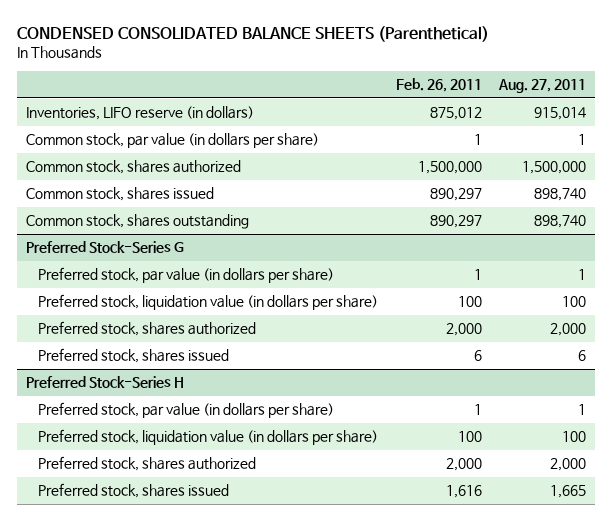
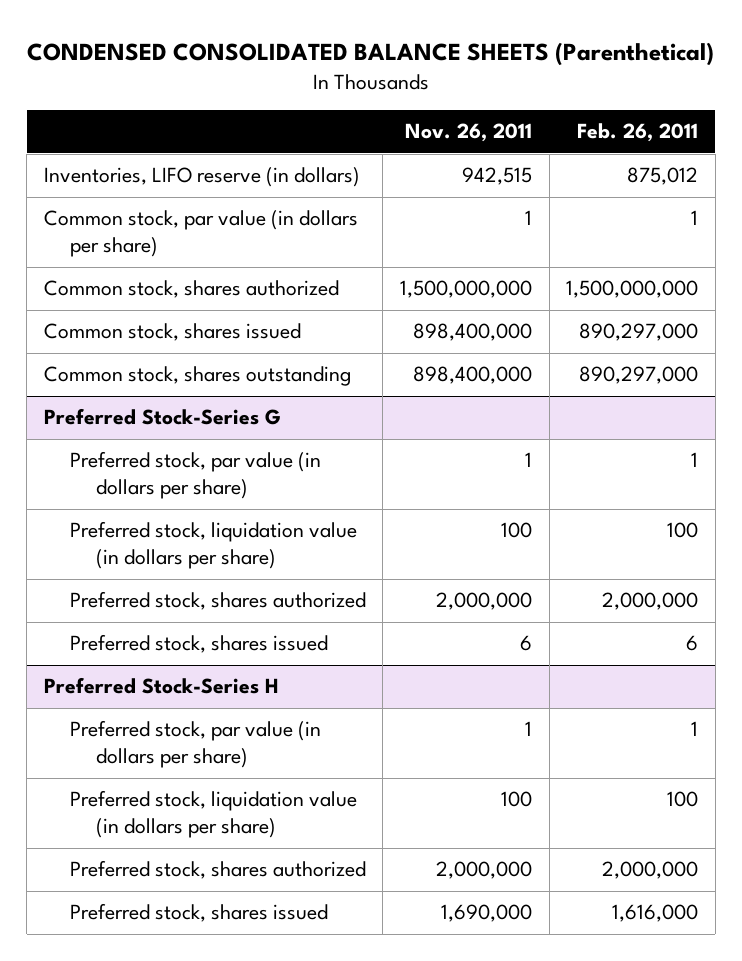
[497,79,586,94] Aug. 27, 2011 -> none
none -> [404,123,532,143] Nov. 26, 2011
[417,161,482,175] 1,500,000 -> [566,280,699,299] 1,500,000,000
[429,188,482,202] 890,297 -> [579,323,699,342] 890,297,000
[429,215,482,229] 890,297 -> [579,366,699,385] 890,297,000
[445,323,482,337] 2,000 -> [602,592,699,611] 2,000,000
[445,458,482,472] 2,000 -> [602,861,699,880] 2,000,000
[445,485,482,499] 1,616 -> [612,904,699,923] 1,616,000

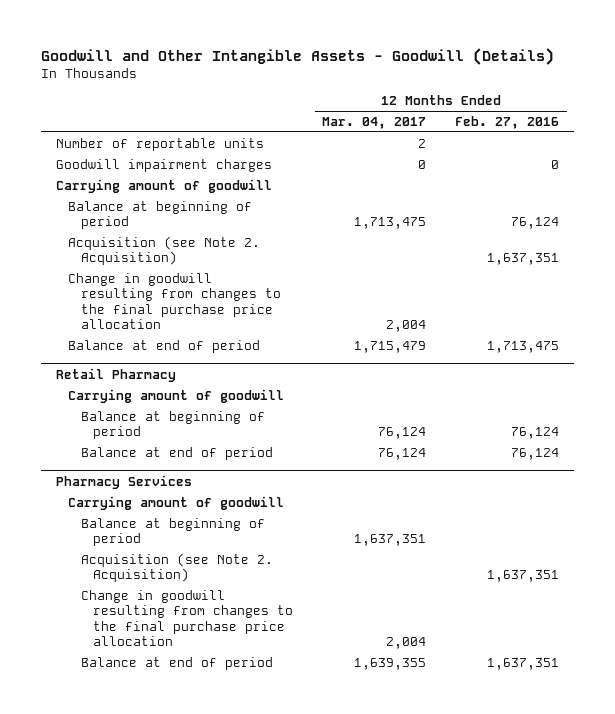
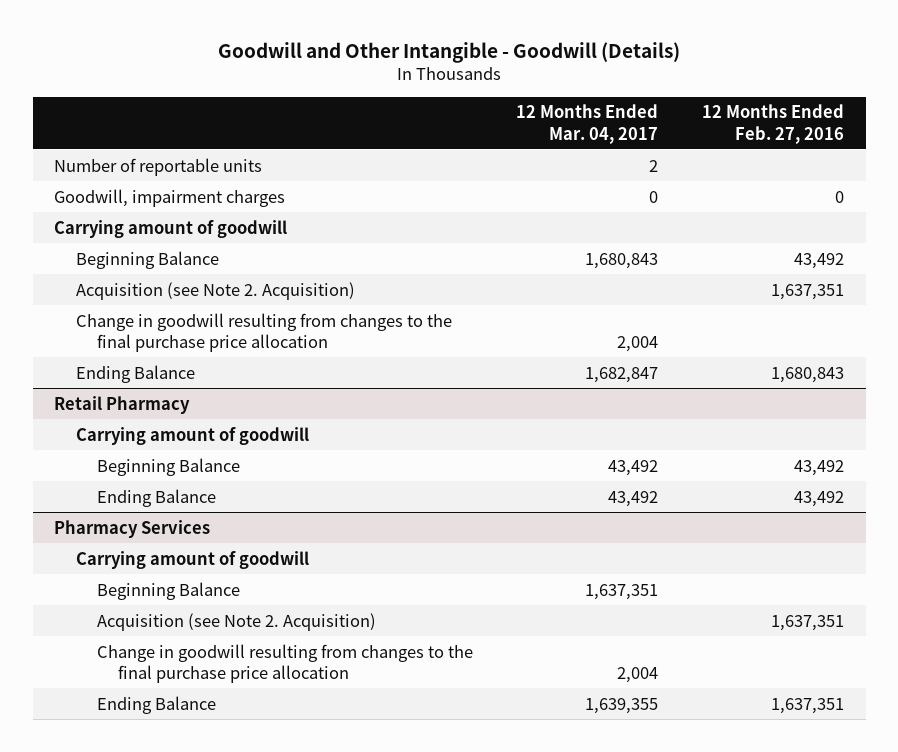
[41,47,555,65] Goodwill and Other Intangible Assets - Goodwill (Details) -> [218,42,681,64] Goodwill and Other Intangible - Goodwill (Details)
[55,158,272,172] Goodwill impairment charges -> [54,188,286,207] Goodwill, impairment charges
[68,200,253,230] Balance at beginning of period -> [75,250,219,269] Beginning Balance
[354,217,427,230] 1,713,475 -> [585,252,659,269] 1,680,843
[511,217,560,230] 76,124 -> [794,252,845,269] 43,492
[68,339,261,353] Balance at end of period -> none
none -> [75,364,195,383] Ending Balance
[80,446,273,460] Balance at end of period -> none
[80,410,265,440] Balance at beginning of period -> [96,457,240,476] Beginning Balance
[378,427,427,440] 76,124 -> [608,459,659,476] 43,492
[511,427,560,440] 76,124 -> [794,459,845,476] 43,492
none -> [96,488,216,507] Ending Balance
[80,517,265,547] Balance at beginning of period -> [96,581,240,600] Beginning Balance
[80,656,273,670] Balance at end of period -> [96,695,216,714] Ending Balance

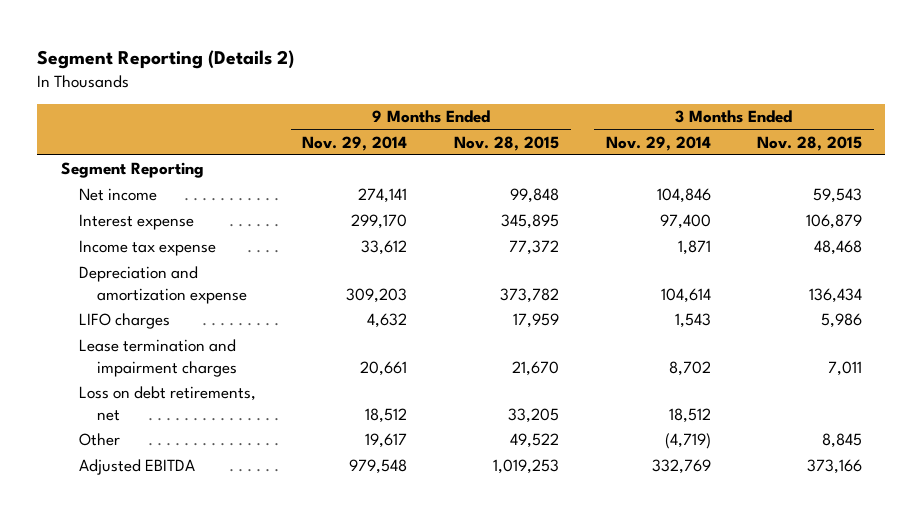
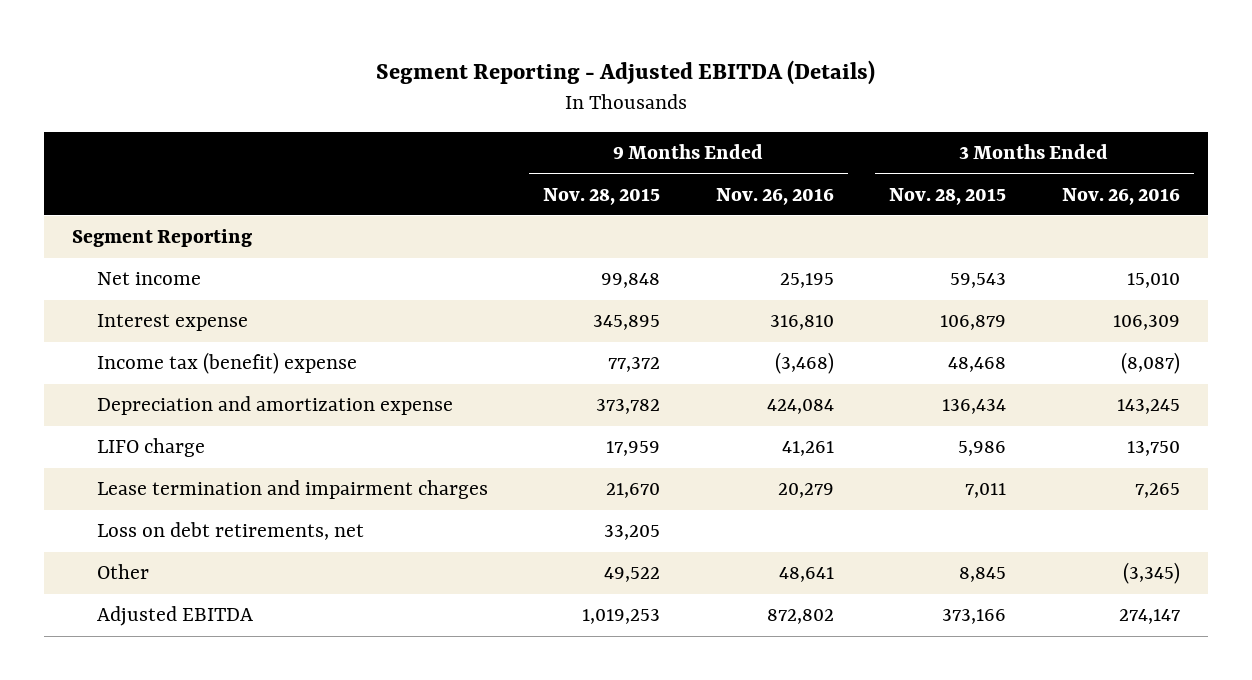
[37,49,295,69] Segment Reporting (Details 2) -> [375,60,875,86] Segment Reporting - Adjusted EBITDA (Details)
[302,135,408,151] Nov. 29, 2014 -> none
[605,135,711,151] Nov. 29, 2014 -> none
none -> [715,187,834,205] Nov. 26, 2016
none -> [1061,187,1180,205] Nov. 26, 2016
[78,240,216,257] Income tax expense -> [96,352,357,375] Income tax (benefit) expense
[78,313,170,330] LIFO charges -> [96,438,205,458] LIFO charge

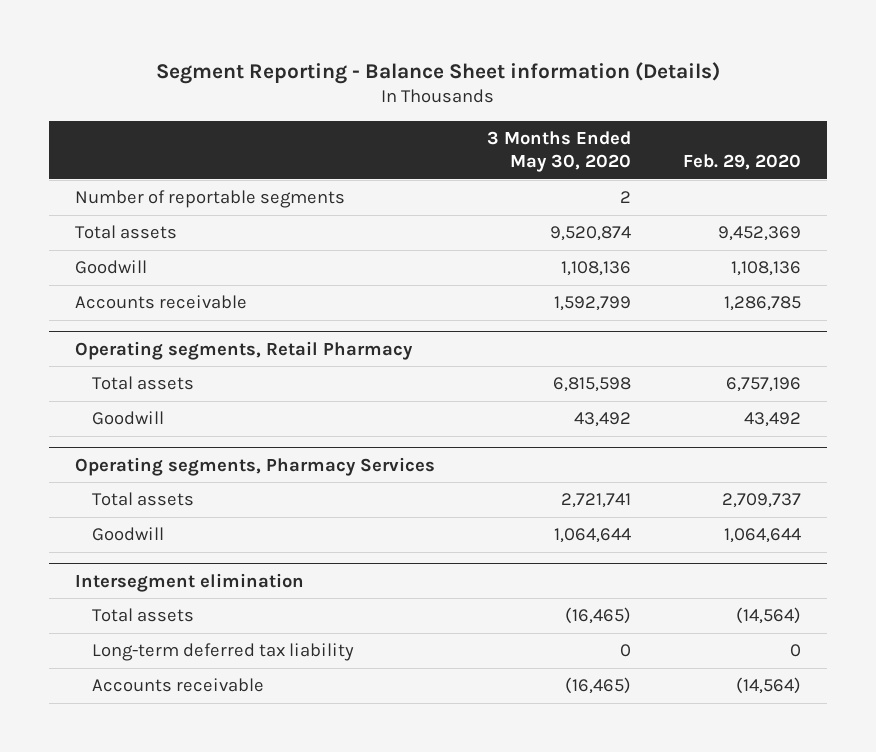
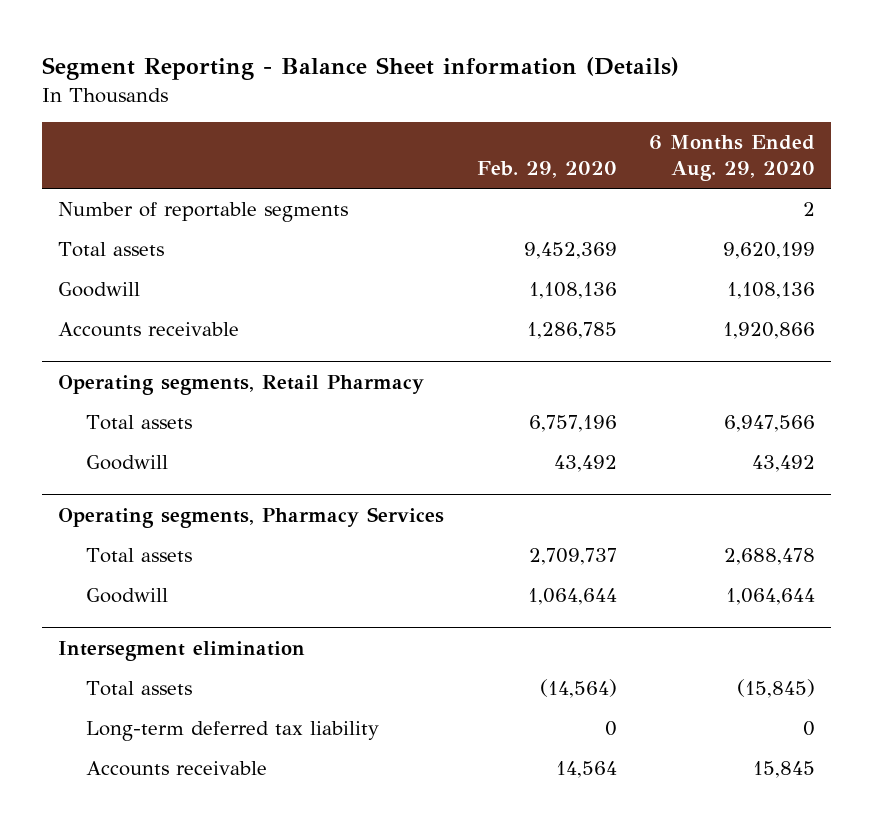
[487,131,632,173] 3 Months Ended May 30, 2020 -> none
none -> [648,135,815,182] 6 Months Ended Aug. 29, 2020
[736,677,802,695] (14,564) -> [555,761,617,779] 14,564

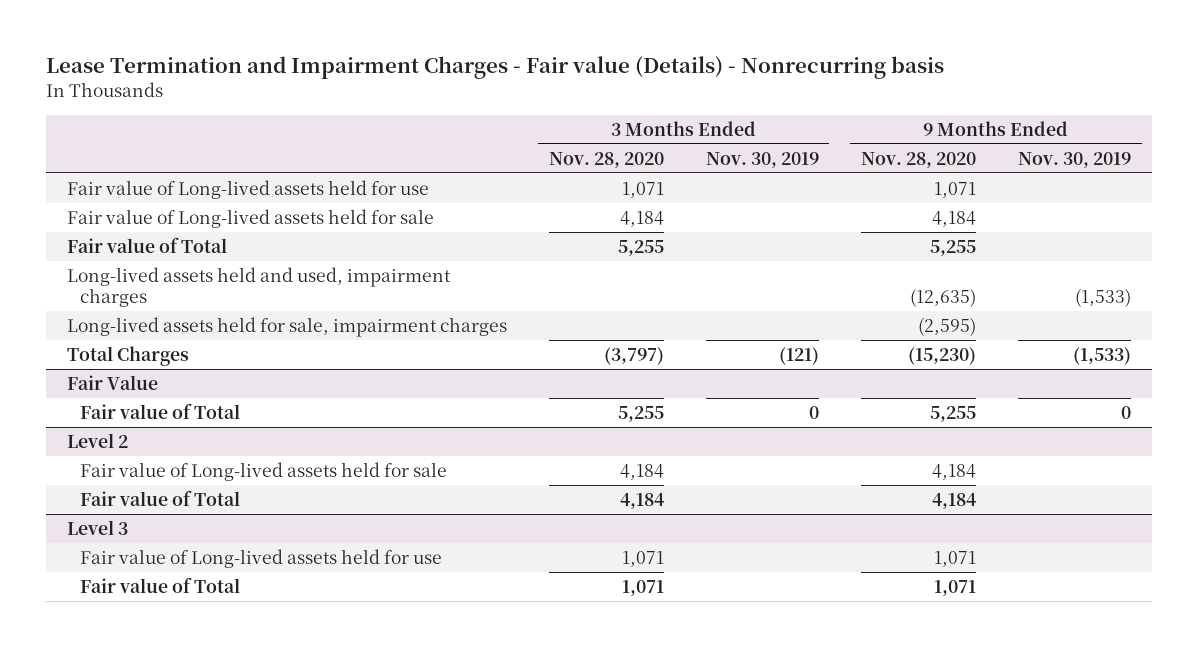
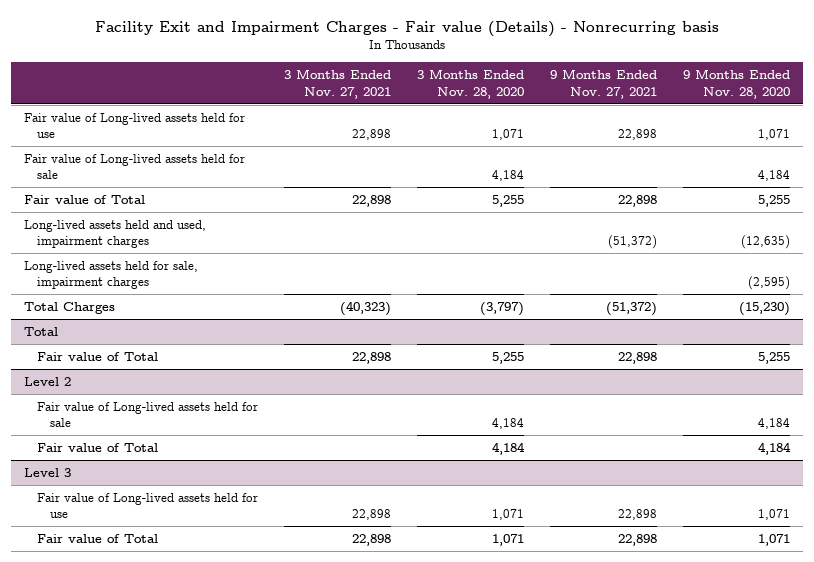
[45,56,944,80] Lease Termination and Impairment Charges - Fair value (Details) - Nonrecurring basis -> [95,20,720,37] Facility Exit and Impairment Charges - Fair value (Details) - Nonrecurring basis
[705,151,819,168] Nov. 30, 2019 -> none
[1018,151,1132,168] Nov. 30, 2019 -> none
none -> [284,69,392,99] 3 Months Ended Nov. 27, 2021
none -> [550,69,658,99] 9 Months Ended Nov. 27, 2021
[66,375,158,391] Fair Value -> [24,327,59,337] Total

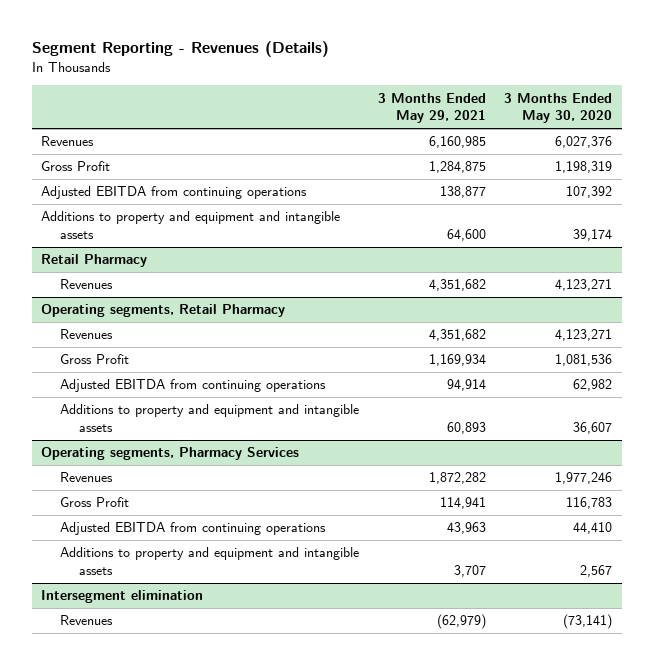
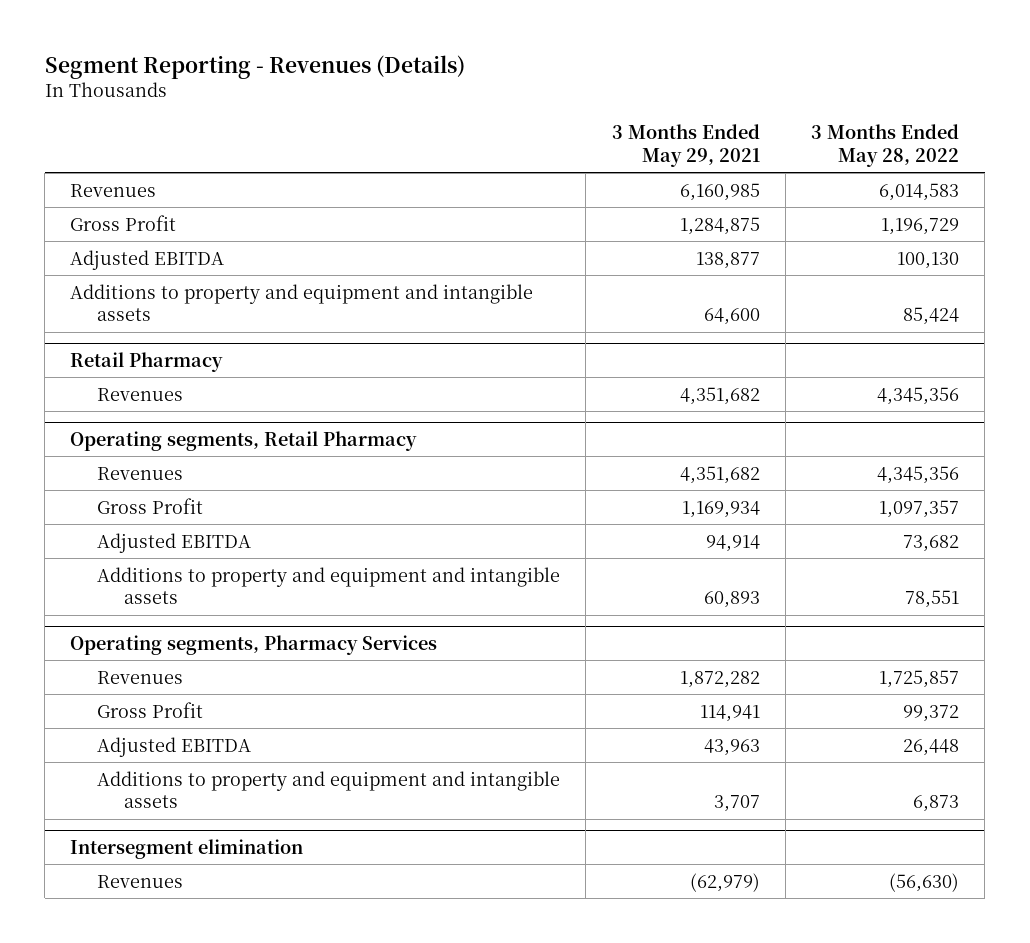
[504,92,613,124] 3 Months Ended May 30, 2020 -> none
none -> [811,124,960,167] 3 Months Ended May 28, 2022
[40,186,307,200] Adjusted EBITDA from continuing operations -> [70,249,225,270] Adjusted EBITDA
[59,379,326,393] Adjusted EBITDA from continuing operations -> [97,532,252,553] Adjusted EBITDA
[59,522,326,536] Adjusted EBITDA from continuing operations -> [97,736,252,757] Adjusted EBITDA

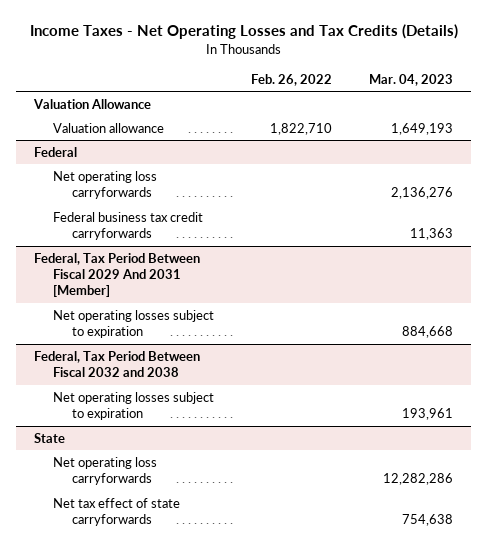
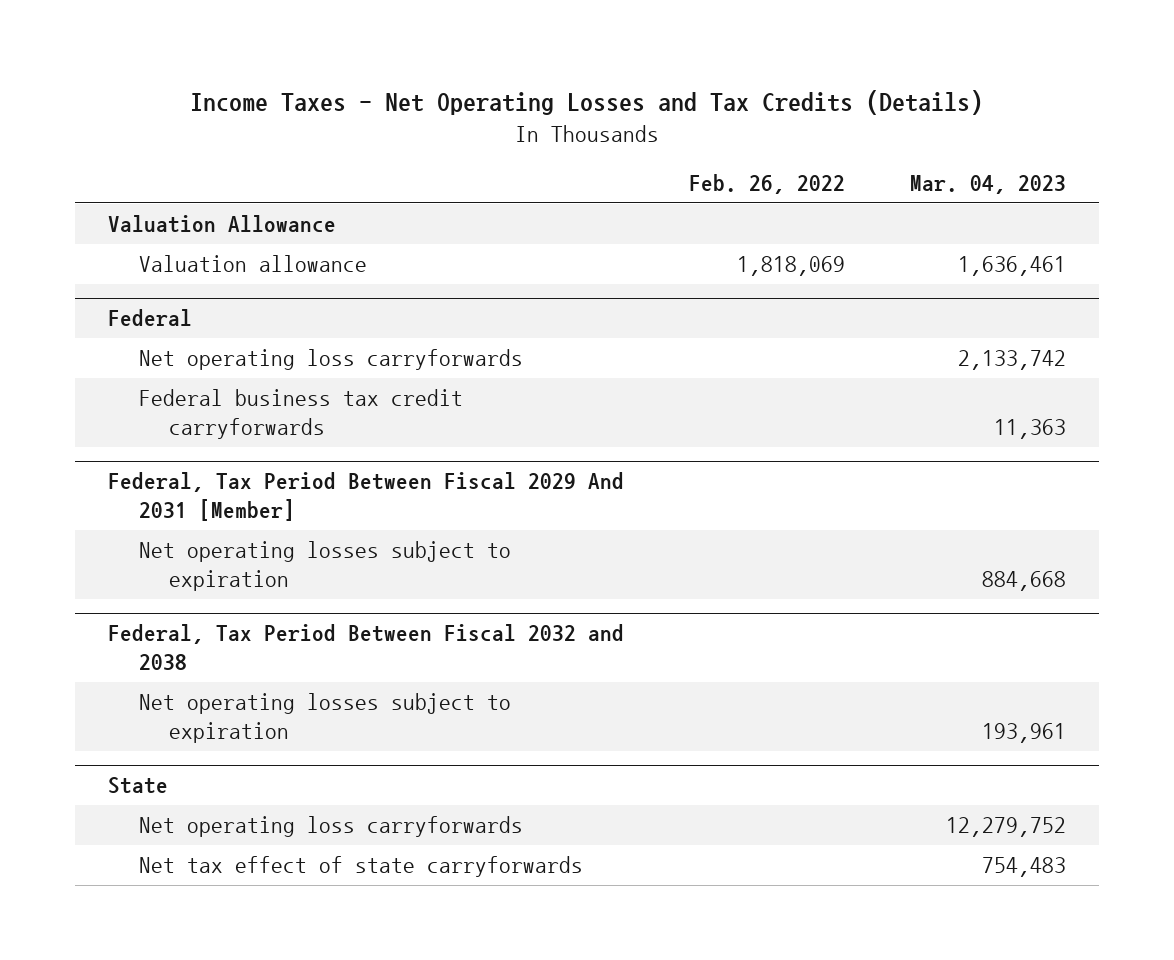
[270,122,333,135] 1,822,710 -> [737,256,846,277] 1,818,069
[390,122,453,135] 1,649,193 -> [958,256,1067,277] 1,636,461
[390,187,453,200] 2,136,276 -> [958,350,1067,371] 2,133,742
[382,473,453,486] 12,282,286 -> [946,817,1067,838] 12,279,752
[401,514,453,527] 754,638 -> [982,857,1067,878] 754,483

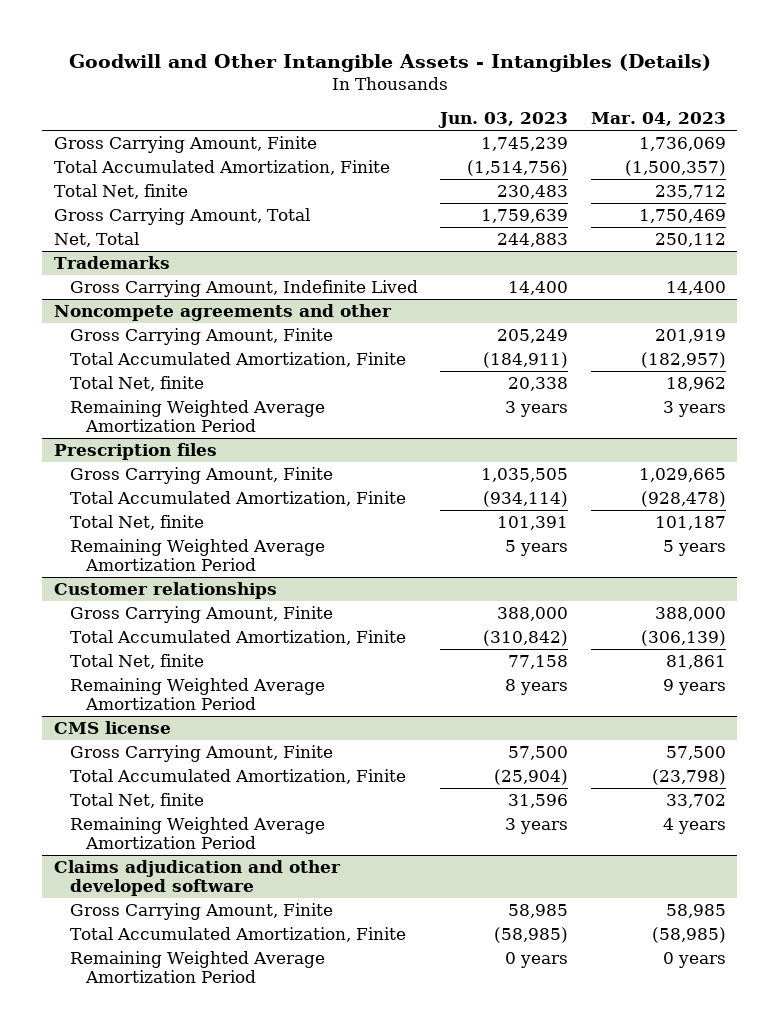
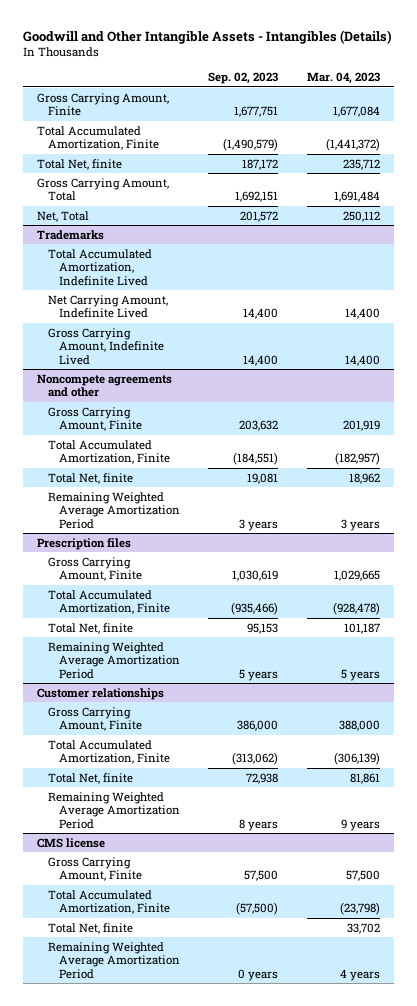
[438,112,569,129] Jun. 03, 2023 -> none
none -> [208,72,279,85] Sep. 02, 2023
[638,137,726,152] 1,736,069 -> [332,106,380,118] 1,677,084
[624,160,726,177] (1,500,357) -> [325,138,380,152] (1,441,372)
[638,209,726,224] 1,750,469 -> [333,191,380,203] 1,691,484
none -> [48,248,153,286] Total Accumulated Amortization, Indefinite Lived
none -> [48,294,169,319] Net Carrying Amount, Indefinite Lived
[53,860,341,896] Claims adjudication and other developed software -> none
[69,903,333,921] Gross Carrying Amount, Finite -> none
[69,927,406,943] Total Accumulated Amortization, Finite -> none
[69,951,325,983] Remaining Weighted Average Amortization Period -> none

